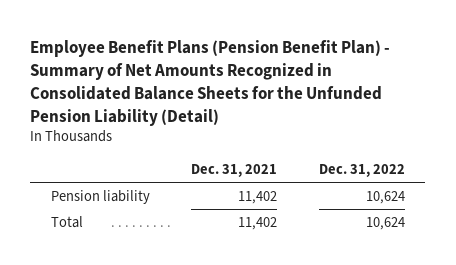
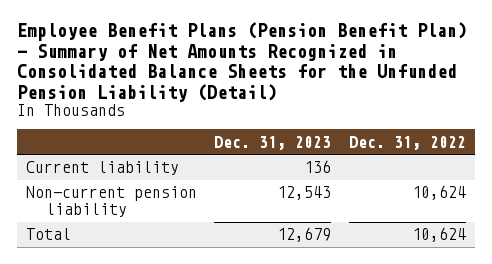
[191,163,278,177] Dec. 31, 2021 -> none
none -> [214,135,332,150] Dec. 31, 2023
none -> [25,161,179,176] Current liability
[50,189,150,204] Pension liability -> [25,186,197,218] Non-current pension liability

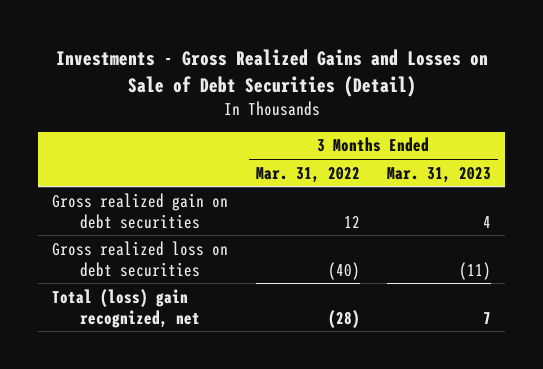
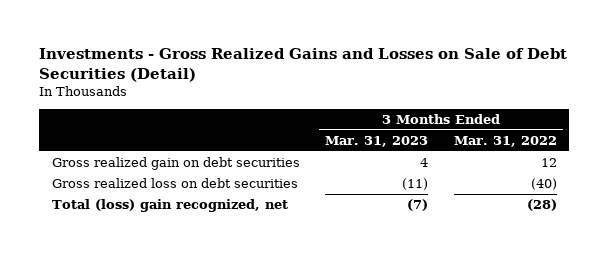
[482,311,491,324] 7 -> [407,199,429,212] (7)

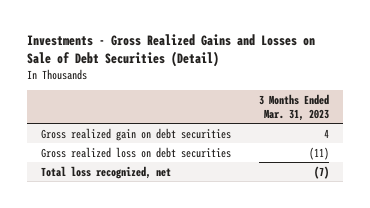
[453,135,557,147] Mar. 31, 2022 -> none
[51,199,288,213] Total (loss) gain recognized, net -> [40,165,171,179] Total loss recognized, net

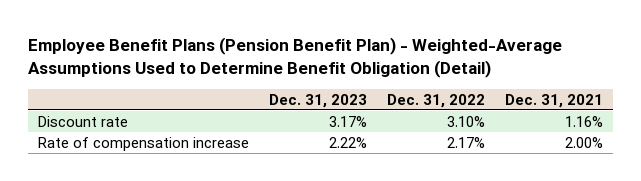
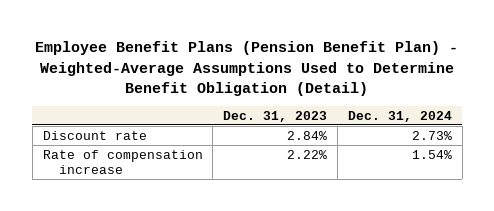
[387,93,486,108] Dec. 31, 2022 -> none
[505,93,604,108] Dec. 31, 2021 -> none
none -> [347,110,452,122] Dec. 31, 2024
[328,115,367,127] 3.17% -> [287,130,328,140] 2.84%

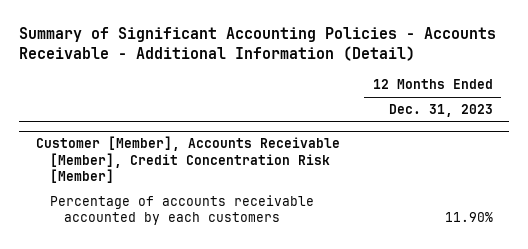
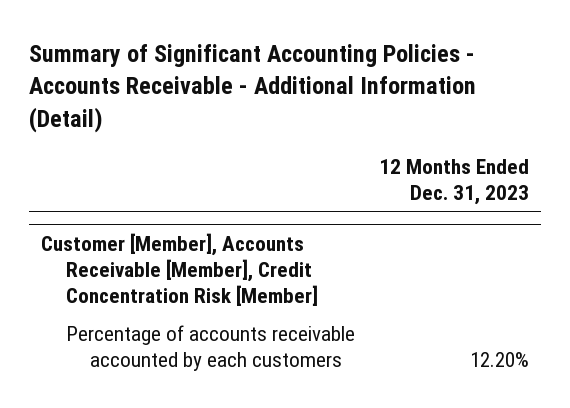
[444,212,493,223] 11.90% -> [470,352,530,368] 12.20%

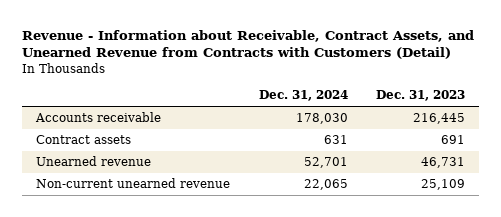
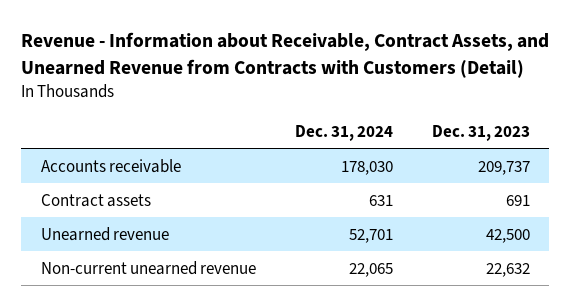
[412,113,465,125] 216,445 -> [477,160,530,175] 209,737
[420,157,465,169] 46,731 -> [485,228,530,243] 42,500
[420,179,465,191] 25,109 -> [485,262,530,277] 22,632

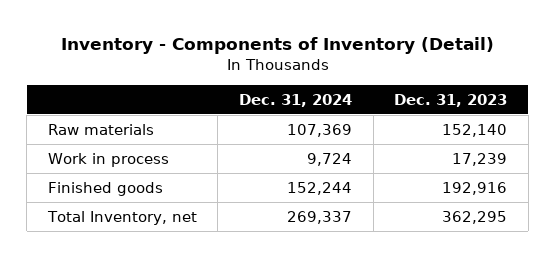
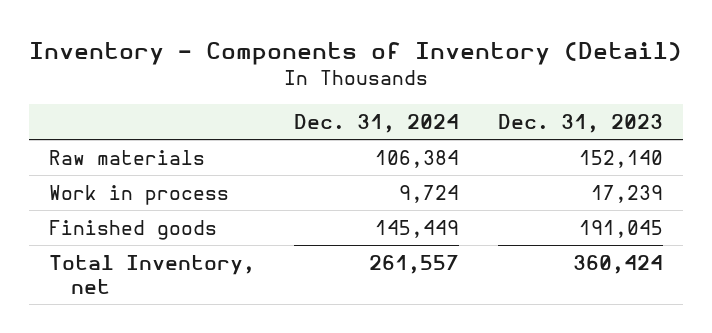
[286,123,352,137] 107,369 -> [374,149,459,168] 106,384
[286,181,352,195] 152,244 -> [374,219,459,238] 145,449
[442,181,508,195] 192,916 -> [578,219,663,238] 191,045
[286,210,352,224] 269,337 -> [368,254,459,274] 261,557
[442,210,508,224] 362,295 -> [572,254,663,274] 360,424

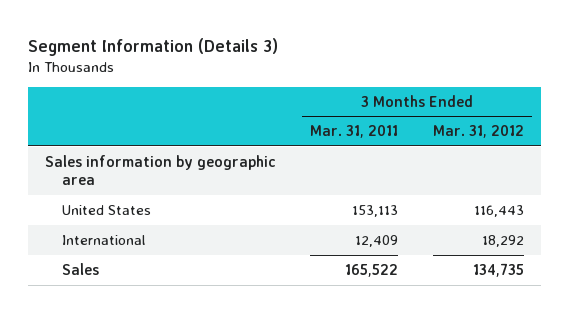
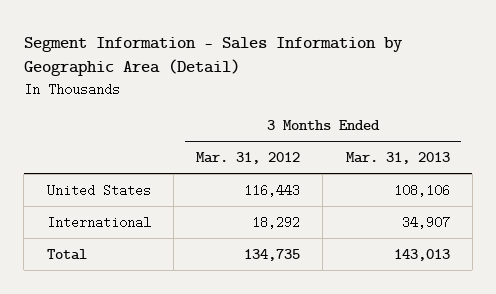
[28,37,279,56] Segment Information (Details 3) -> [23,37,403,77] Segment Information - Sales Information by Geographic Area (Detail)
[310,125,399,139] Mar. 31, 2011 -> none
none -> [345,151,450,164] Mar. 31, 2013
[45,154,277,186] Sales information by geographic area -> none
[62,262,100,275] Sales -> [46,248,87,260] Total

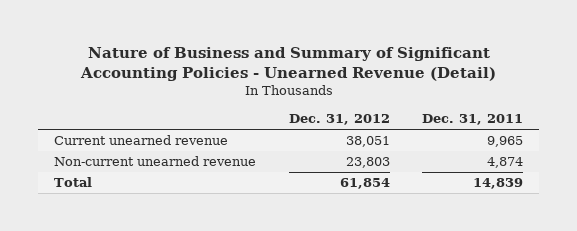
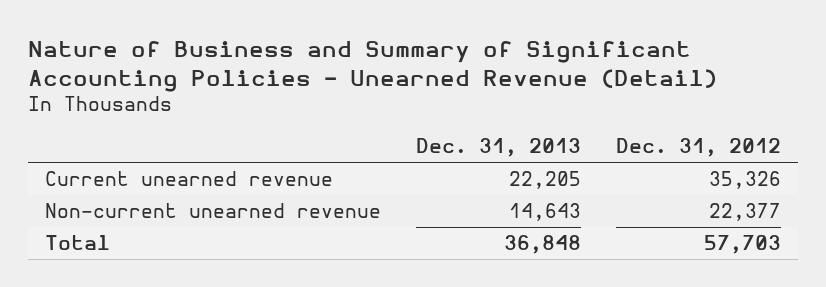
[421,114,523,126] Dec. 31, 2011 -> none
none -> [415,138,581,158] Dec. 31, 2013
[345,136,390,148] 38,051 -> [708,171,781,190] 35,326
[345,157,390,169] 23,803 -> [708,203,781,222] 22,377
[339,178,390,190] 61,854 -> [703,235,781,255] 57,703

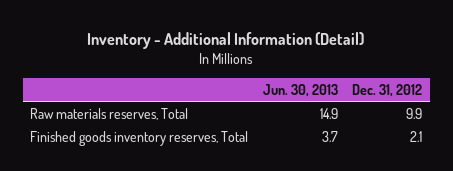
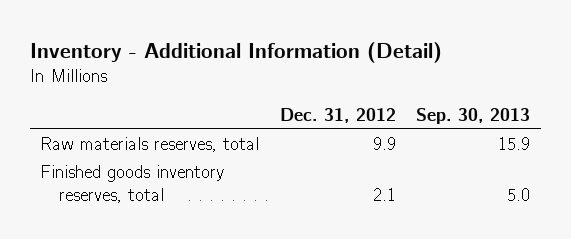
[262,83,338,97] Jun. 30, 2013 -> none
none -> [416,107,531,124] Sep. 30, 2013
[30,107,189,120] Raw materials reserves, Total -> [40,137,260,153] Raw materials reserves, total
[30,130,249,146] Finished goods inventory reserves, Total -> [40,165,225,203] Finished goods inventory reserves, total

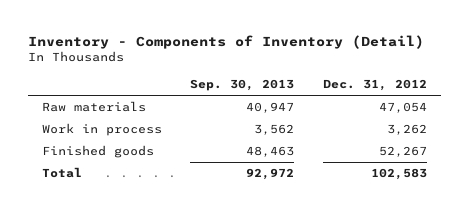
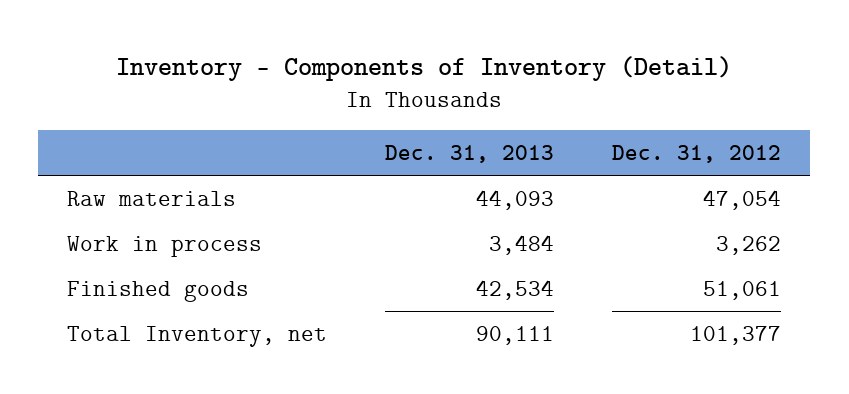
[190,78,295,91] Sep. 30, 2013 -> none
none -> [385,144,555,163] Dec. 31, 2013
[378,146,427,158] 52,267 -> [703,280,782,300] 51,061
[42,167,83,179] Total -> [67,325,328,347] Total Inventory, net
[370,168,427,181] 102,583 -> [690,325,782,345] 101,377

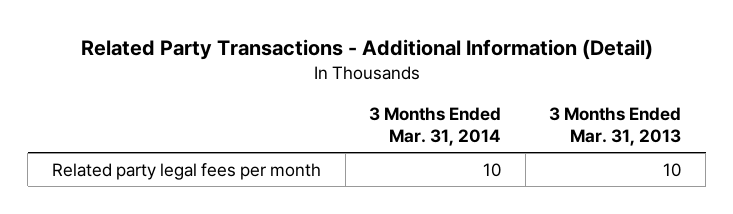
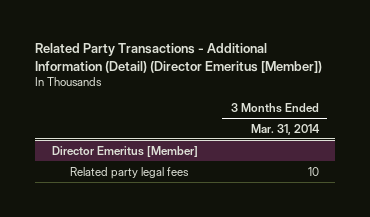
[80,39,653,61] Related Party Transactions - Additional Information (Detail) -> [35,42,323,73] Related Party Transactions - Additional Information (Detail) (Director Emeritus [Member])
[549,106,682,146] 3 Months Ended Mar. 31, 2013 -> none
none -> [51,145,198,157] Director Emeritus [Member]
[51,162,321,180] Related party legal fees per month -> [69,166,189,179] Related party legal fees

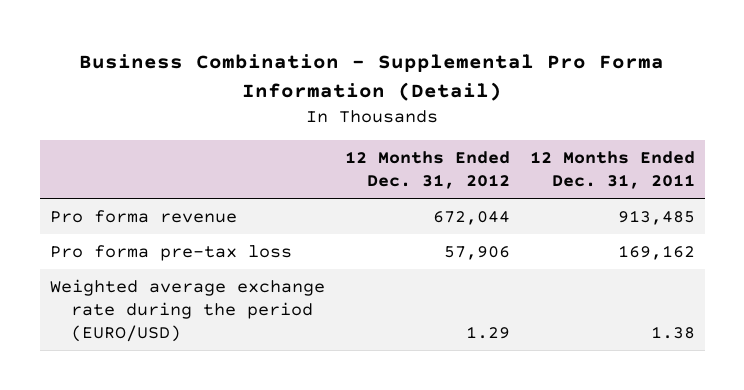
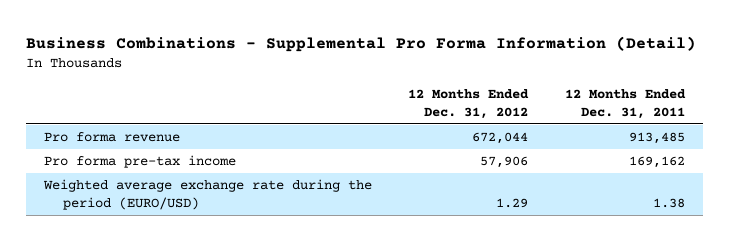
[79,54,665,101] Business Combination - Supplemental Pro Forma Information (Detail) -> [26,36,697,53] Business Combinations - Supplemental Pro Forma Information (Detail)
[49,244,292,261] Pro forma pre-tax loss -> [44,155,237,169] Pro forma pre-tax income

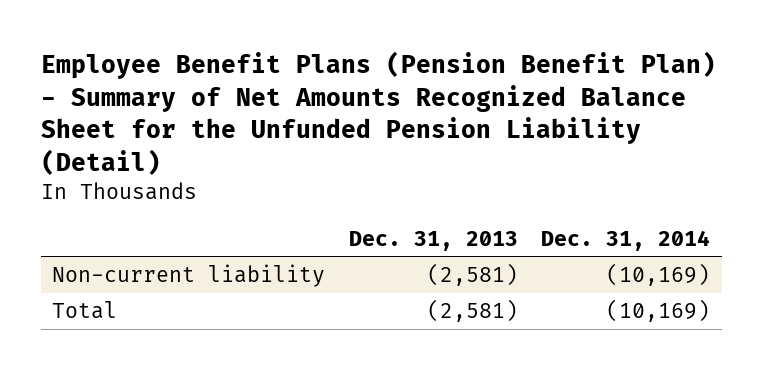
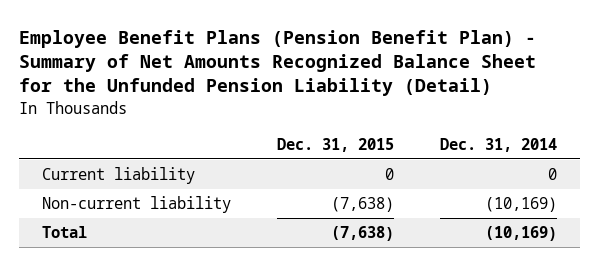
[348,230,518,251] Dec. 31, 2013 -> none
none -> [276,137,394,152] Dec. 31, 2015
none -> [42,167,196,185] Current liability

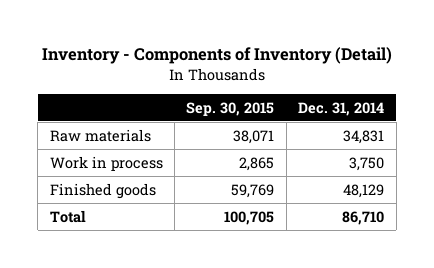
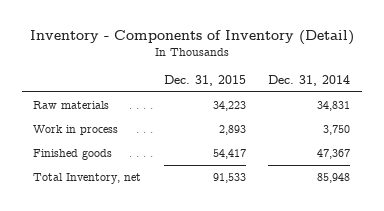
[186,101,275,116] Sep. 30, 2015 -> none
none -> [163,74,246,86] Dec. 31, 2015
[343,183,385,198] 48,129 -> [317,148,351,159] 47,367
[49,209,86,223] Total -> [33,172,142,184] Total Inventory, net
[342,210,385,225] 86,710 -> [317,172,351,183] 85,948

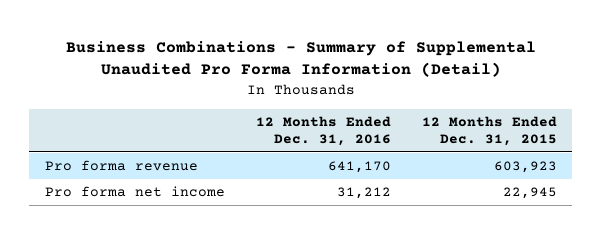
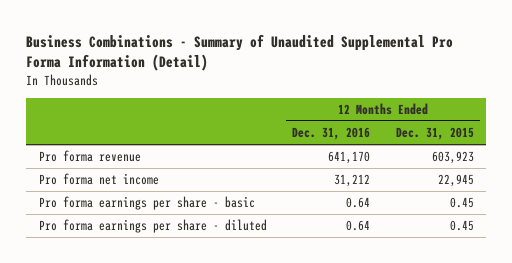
[65,40,536,78] Business Combinations - Summary of Supplemental Unaudited Pro Forma Information (Detail) -> [26,33,454,71] Business Combinations - Summary of Unaudited Supplemental Pro Forma Information (Detail)
none -> [38,196,255,211] Pro forma earnings per share - basic
none -> [38,219,267,234] Pro forma earnings per share - diluted

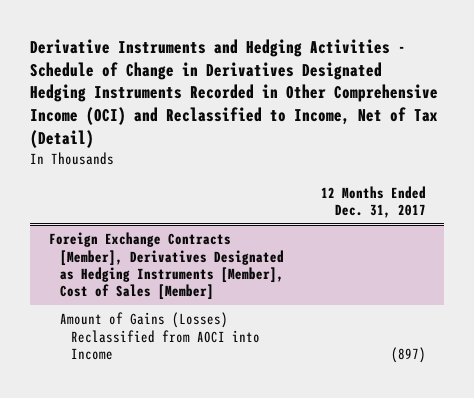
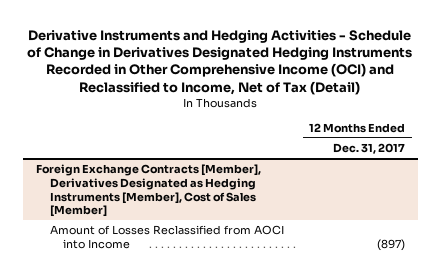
[59,312,260,360] Amount of Gains (Losses) Reclassified from AOCI into Income -> [49,225,284,249] Amount of Losses Reclassified from AOCI into Income

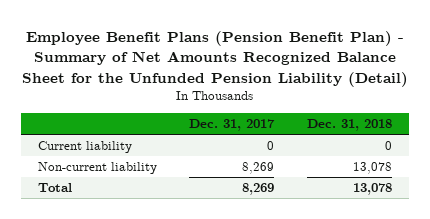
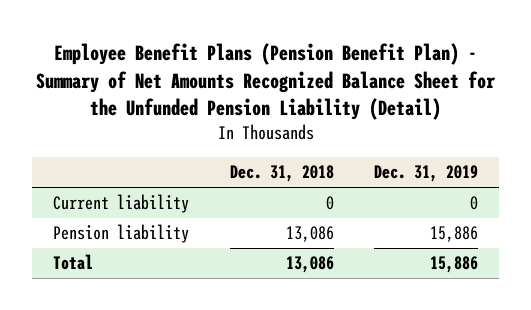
[189,119,276,132] Dec. 31, 2017 -> none
none -> [374,165,479,183] Dec. 31, 2019
[37,161,157,174] Non-current liability -> [52,224,189,244] Pension liability
[353,161,393,174] 13,078 -> [285,226,334,243] 13,086
[353,182,393,195] 13,078 -> [285,256,334,274] 13,086

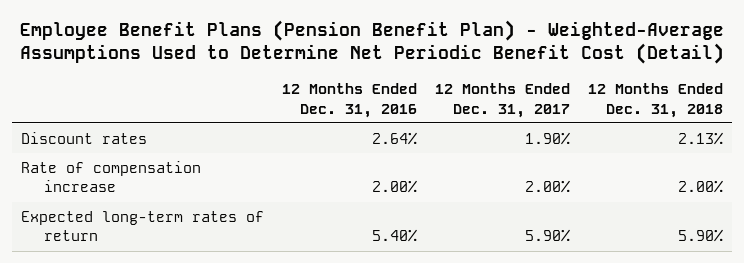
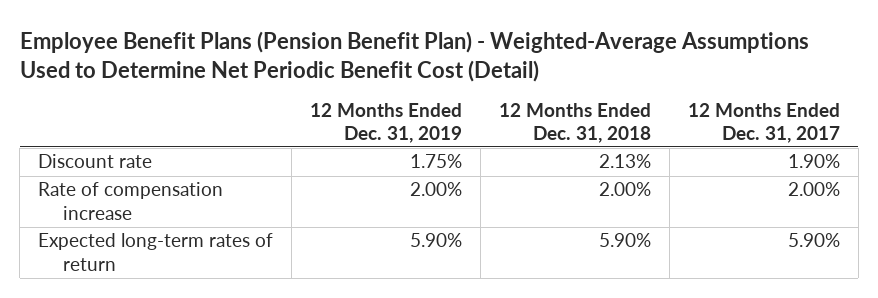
[282,83,418,118] 12 Months Ended Dec. 31, 2016 -> none
none -> [310,102,463,143] 12 Months Ended Dec. 31, 2019
[21,131,148,144] Discount rates -> [38,154,153,169] Discount rate

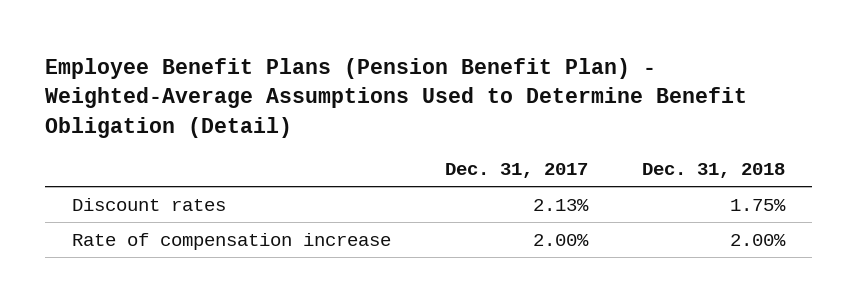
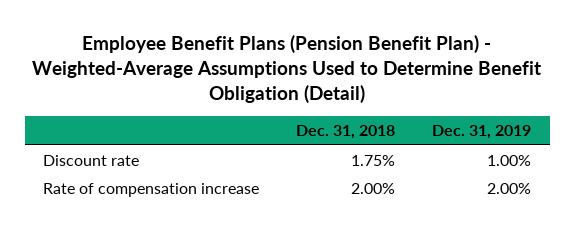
[445,163,589,179] Dec. 31, 2017 -> none
none -> [432,125,532,140] Dec. 31, 2019
[71,197,226,211] Discount rates -> [43,155,140,167] Discount rate

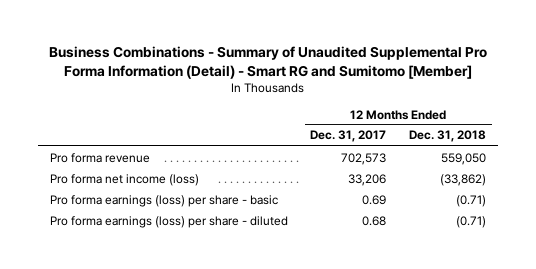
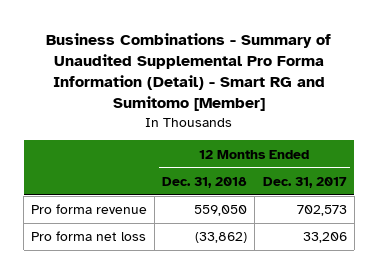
[49,194,278,207] Pro forma earnings (loss) per share - basic -> none
[49,215,288,228] Pro forma earnings (loss) per share - diluted -> none
[49,173,199,186] Pro forma net income (loss) -> [31,231,147,242] Pro forma net loss

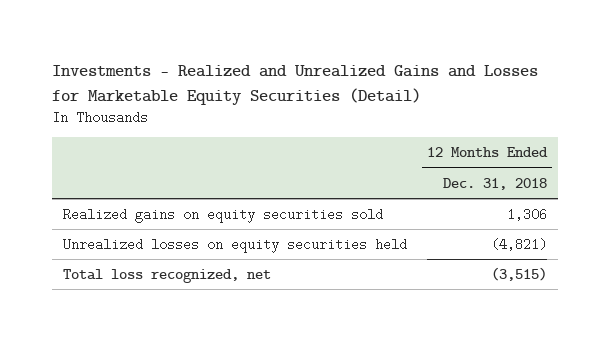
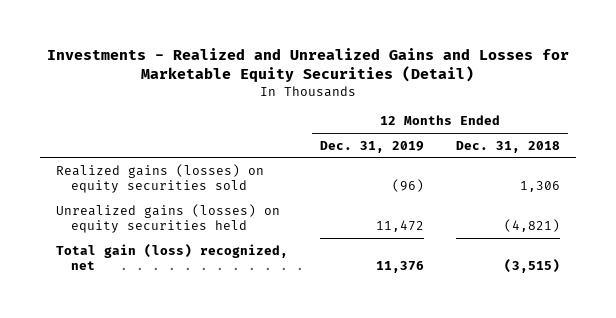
none -> [320,140,425,153] Dec. 31, 2019
[62,207,383,223] Realized gains on equity securities sold -> [56,163,265,193] Realized gains (losses) on equity securities sold
[62,237,407,253] Unrealized losses on equity securities held -> [56,203,281,233] Unrealized gains (losses) on equity securities held
[62,268,271,283] Total loss recognized, net -> [56,243,289,270] Total gain (loss) recognized, net

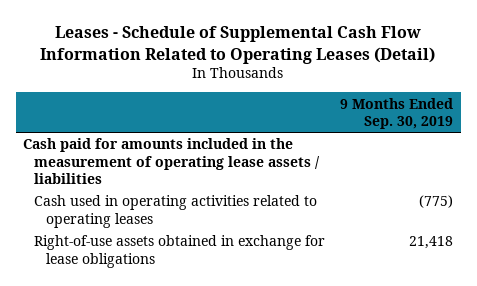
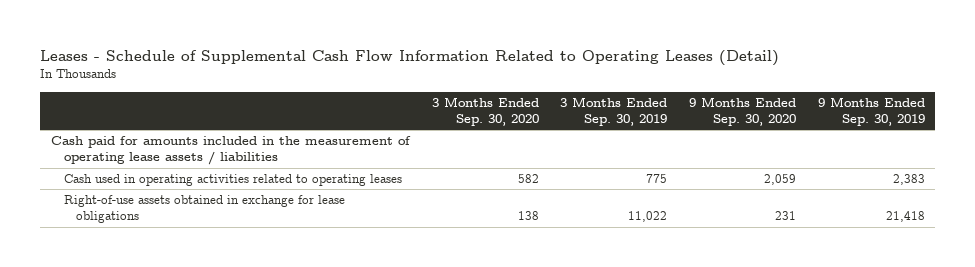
none -> [431,96,539,126] 3 Months Ended Sep. 30, 2020
none -> [560,96,668,126] 3 Months Ended Sep. 30, 2019
none -> [688,96,796,126] 9 Months Ended Sep. 30, 2020
[419,195,454,209] (775) -> [892,174,925,186] 2,383

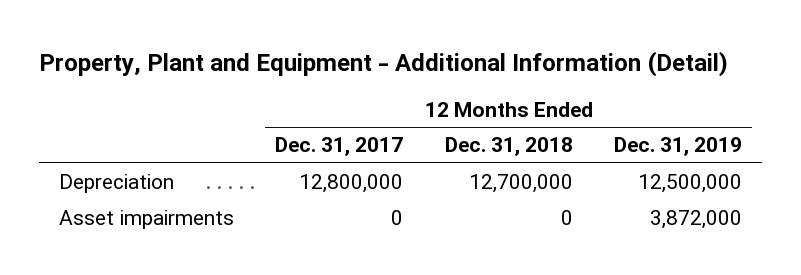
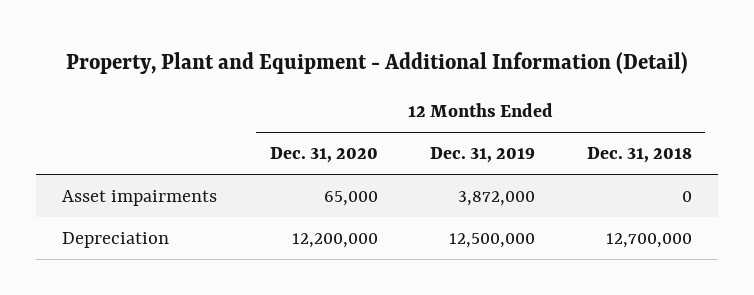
[275,137,404,157] Dec. 31, 2017 -> none
none -> [269,147,378,164] Dec. 31, 2020
[59,174,175,194] Depreciation -> [62,231,170,248] Depreciation

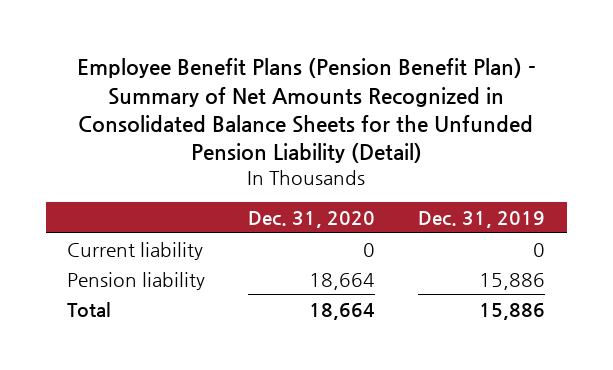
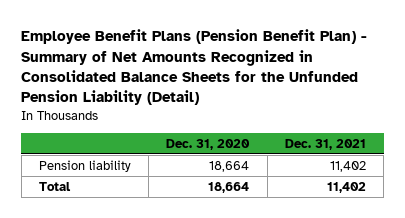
[418,210,546,228] Dec. 31, 2019 -> none
none -> [285,138,367,150] Dec. 31, 2021
[67,241,204,260] Current liability -> none

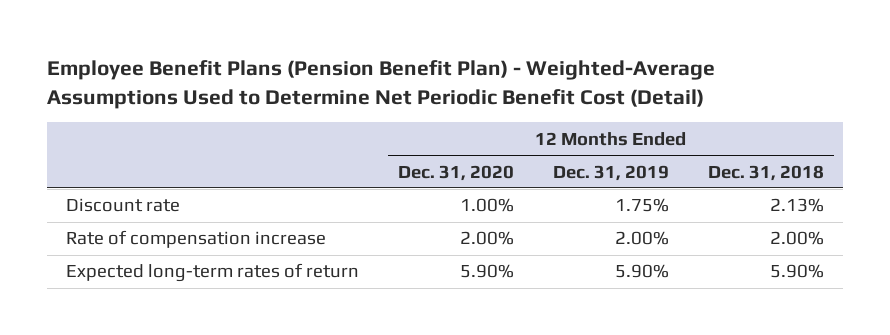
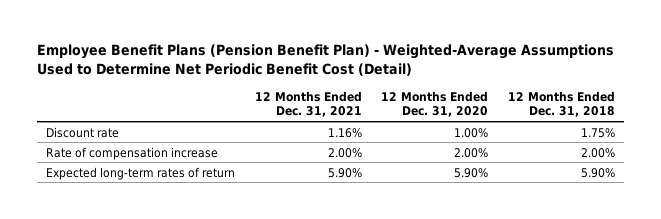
[553,164,670,181] Dec. 31, 2019 -> none
none -> [254,90,362,118] 12 Months Ended Dec. 31, 2021
[769,198,824,213] 2.13% -> [580,127,615,138] 1.75%

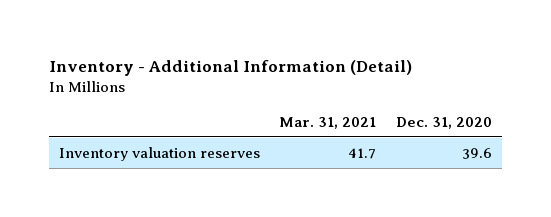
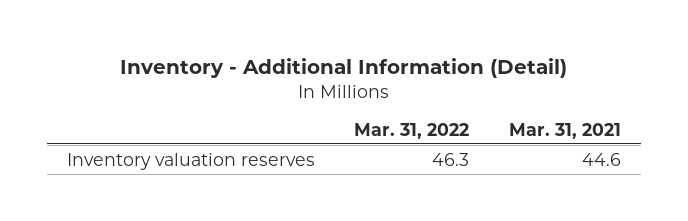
[396,117,493,130] Dec. 31, 2020 -> none
none -> [354,122,470,139] Mar. 31, 2022
[348,147,377,159] 41.7 -> [582,152,622,166] 44.6

